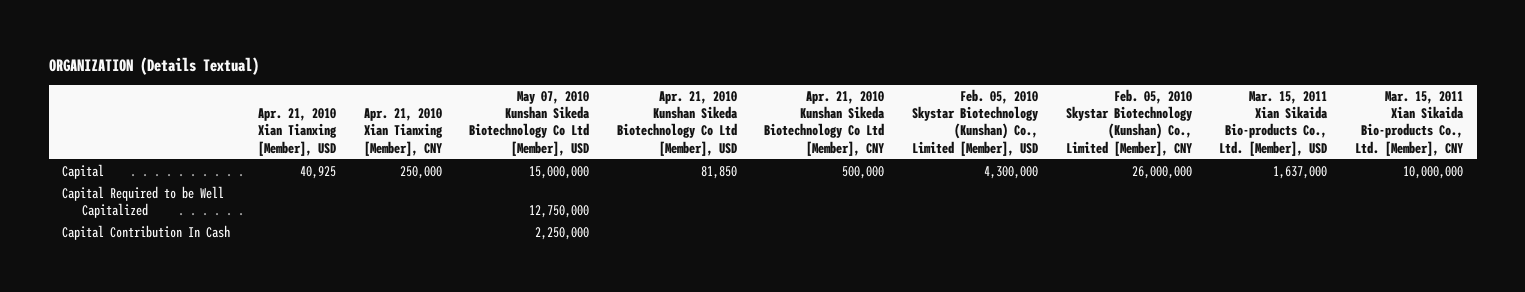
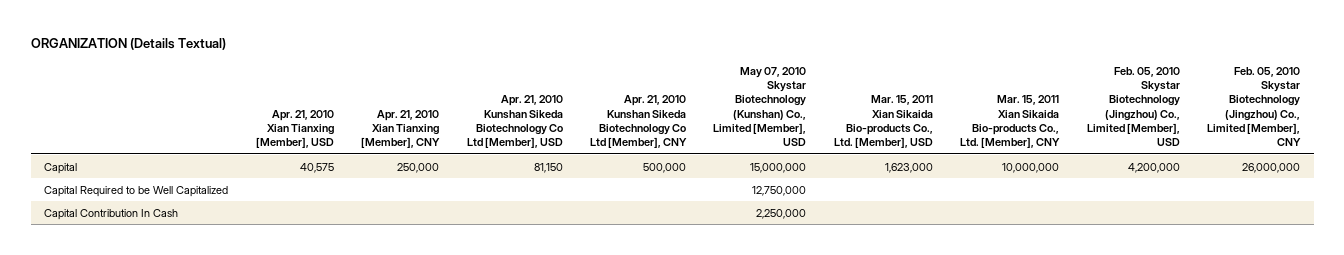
[469,90,591,156] May 07, 2010 Kunshan Sikeda Biotechnology Co Ltd [Member], USD -> none
[911,88,1038,156] Feb. 05, 2010 Skystar Biotechnology (Kunshan) Co., Limited [Member], USD -> none
[1065,88,1192,156] Feb. 05, 2010 Skystar Biotechnology (Kunshan) Co., Limited [Member], CNY -> none
none -> [713,66,807,147] May 07, 2010 Skystar Biotechnology (Kunshan) Co., Limited [Member], USD
none -> [1086,66,1180,147] Feb. 05, 2010 Skystar Biotechnology (Jingzhou) Co., Limited [Member], USD
none -> [1207,66,1302,147] Feb. 05, 2010 Skystar Biotechnology (Jingzhou) Co., Limited [Member], CNY
[300,165,337,179] 40,925 -> [299,162,334,173] 40,575
[700,165,737,179] 81,850 -> [533,162,563,173] 81,150
[1273,165,1328,179] 1,637,000 -> [884,162,933,173] 1,623,000

